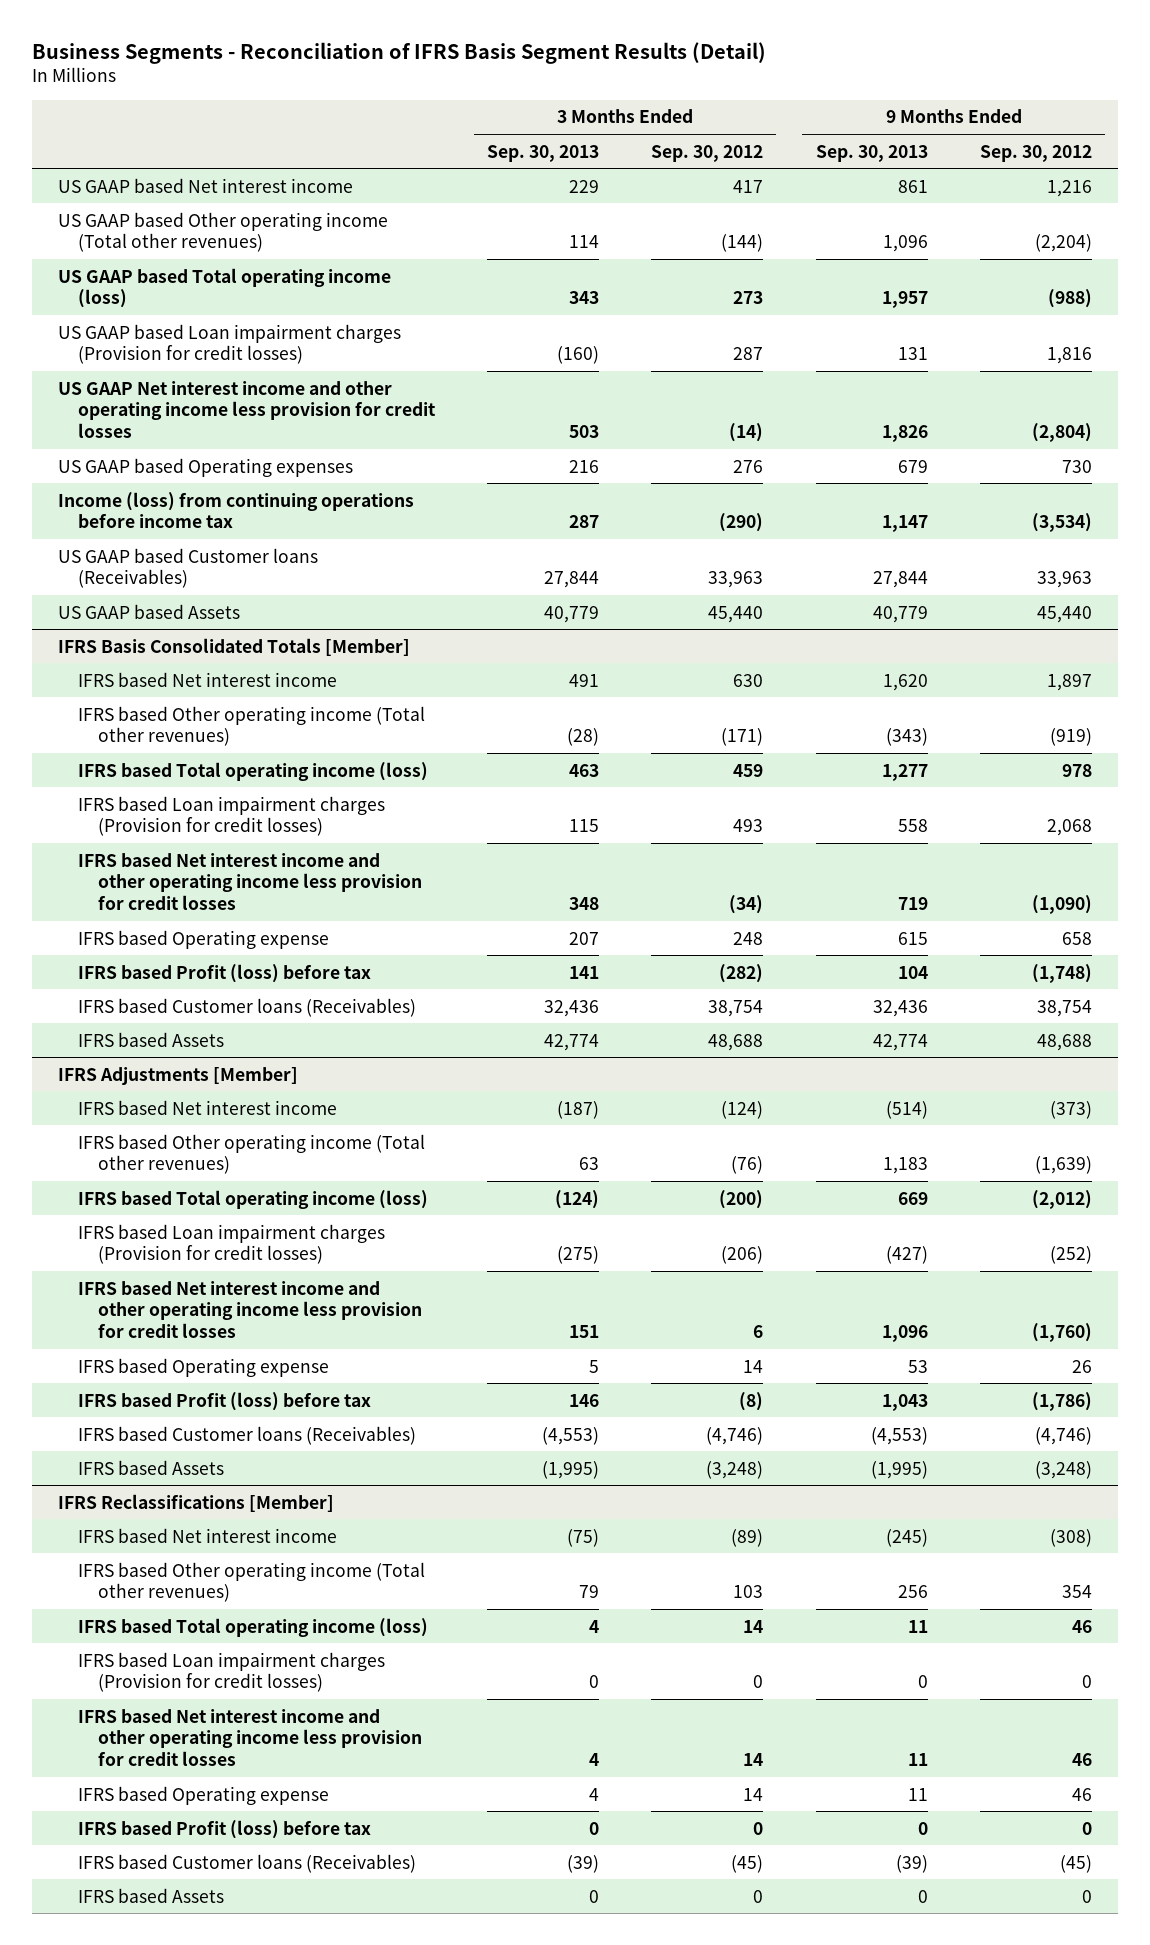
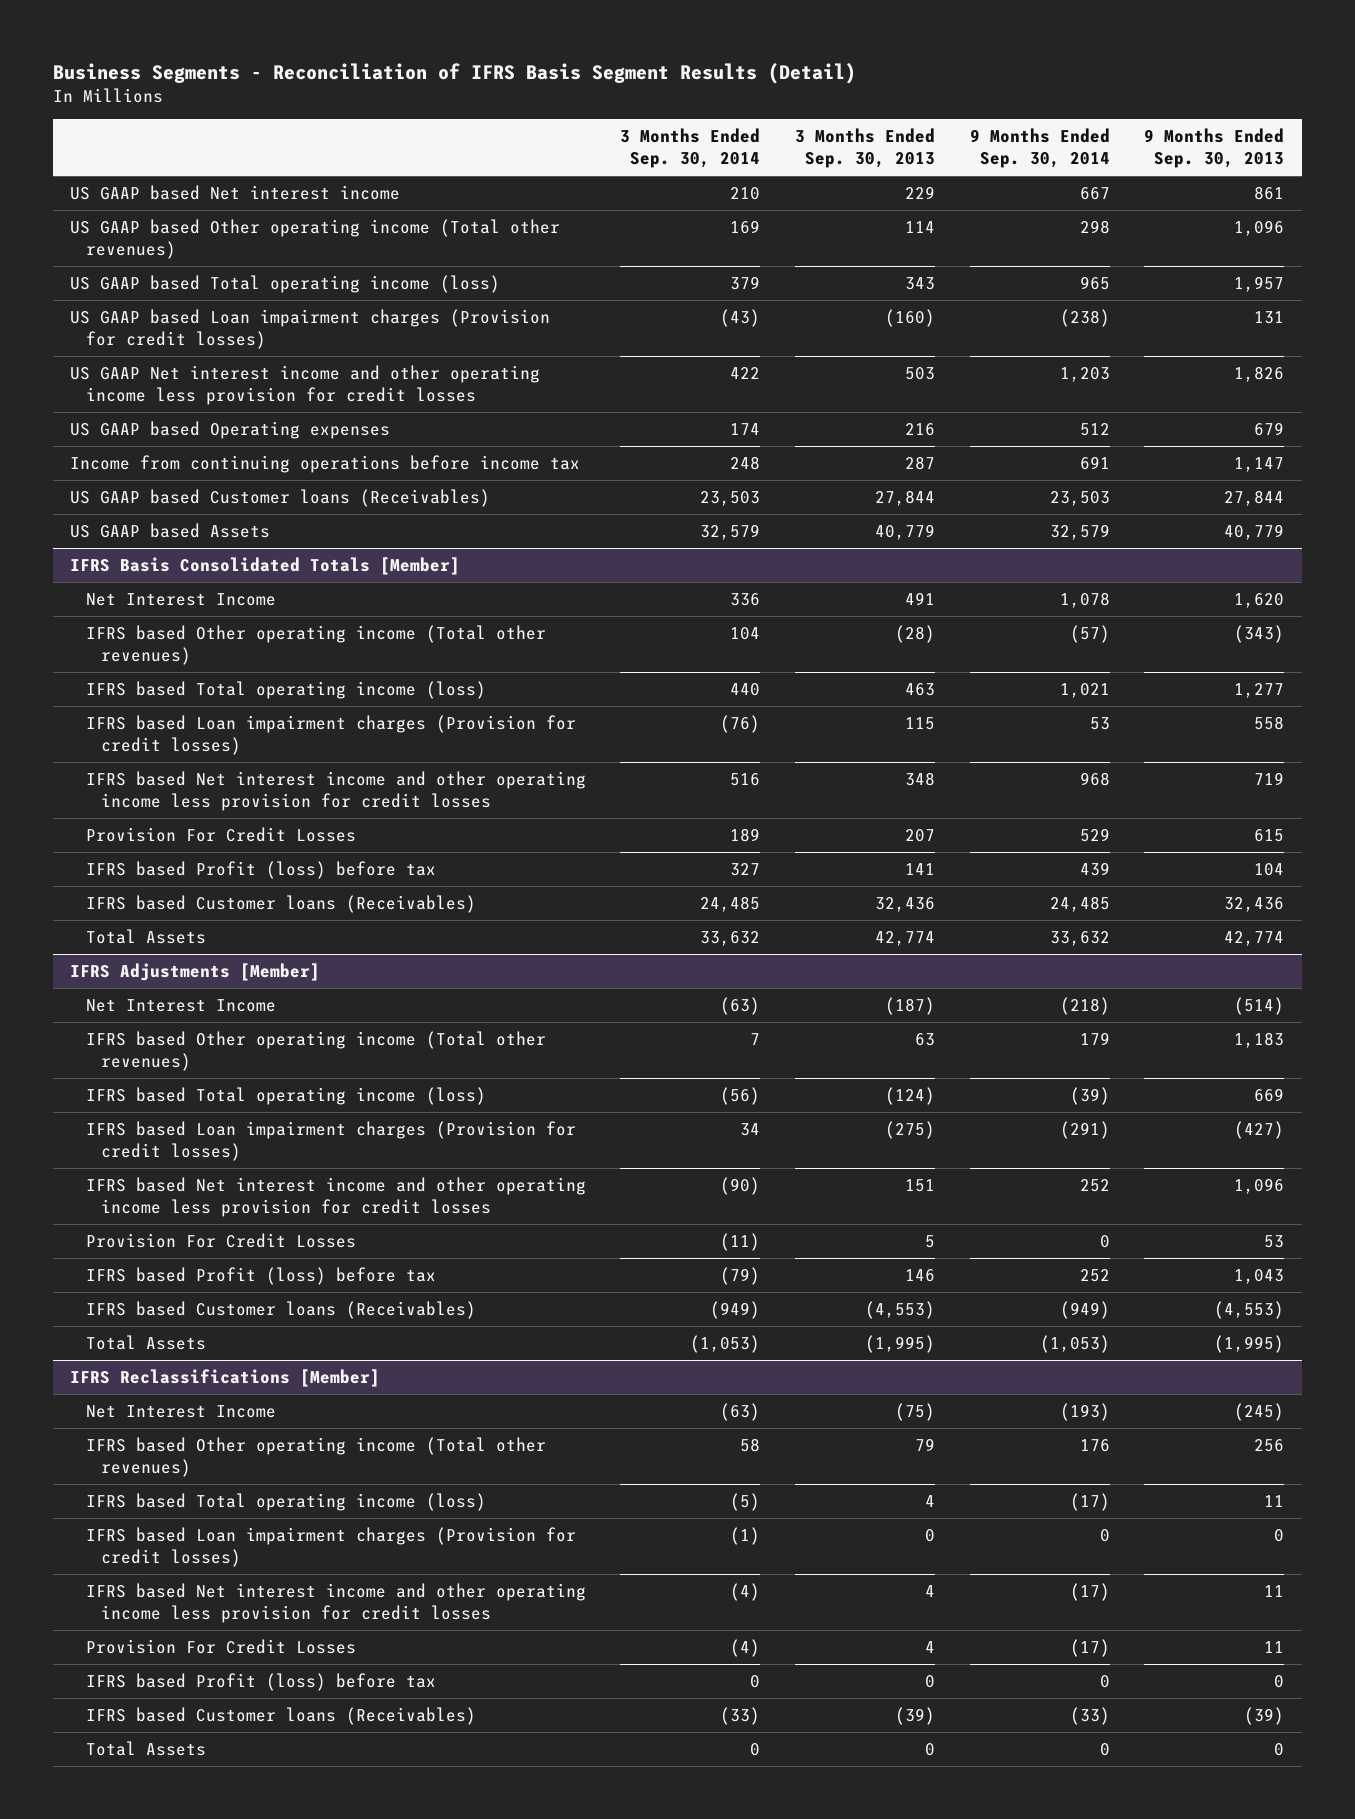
[651,144,764,162] Sep. 30, 2012 -> none
[979,144,1092,162] Sep. 30, 2012 -> none
none -> [620,128,761,169] 3 Months Ended Sep. 30, 2014
none -> [969,128,1110,169] 9 Months Ended Sep. 30, 2014
[57,491,414,529] Income (loss) from continuing operations before income tax -> [70,454,581,473] Income from continuing operations before income tax
[77,671,337,687] IFRS based Net interest income -> [85,592,276,606] Net Interest Income
[77,929,329,949] IFRS based Operating expense -> [85,826,356,842] Provision For Credit Losses
[77,1031,224,1047] IFRS based Assets -> [85,928,206,944] Total Assets
[77,1099,337,1115] IFRS based Net interest income -> [85,998,276,1012] Net Interest Income
[77,1357,329,1377] IFRS based Operating expense -> [85,1232,356,1248] Provision For Credit Losses
[77,1459,224,1475] IFRS based Assets -> [85,1334,206,1350] Total Assets
[77,1527,337,1543] IFRS based Net interest income -> [85,1404,276,1418] Net Interest Income
[77,1785,329,1805] IFRS based Operating expense -> [85,1638,356,1654] Provision For Credit Losses
[77,1887,224,1903] IFRS based Assets -> [85,1740,206,1756] Total Assets

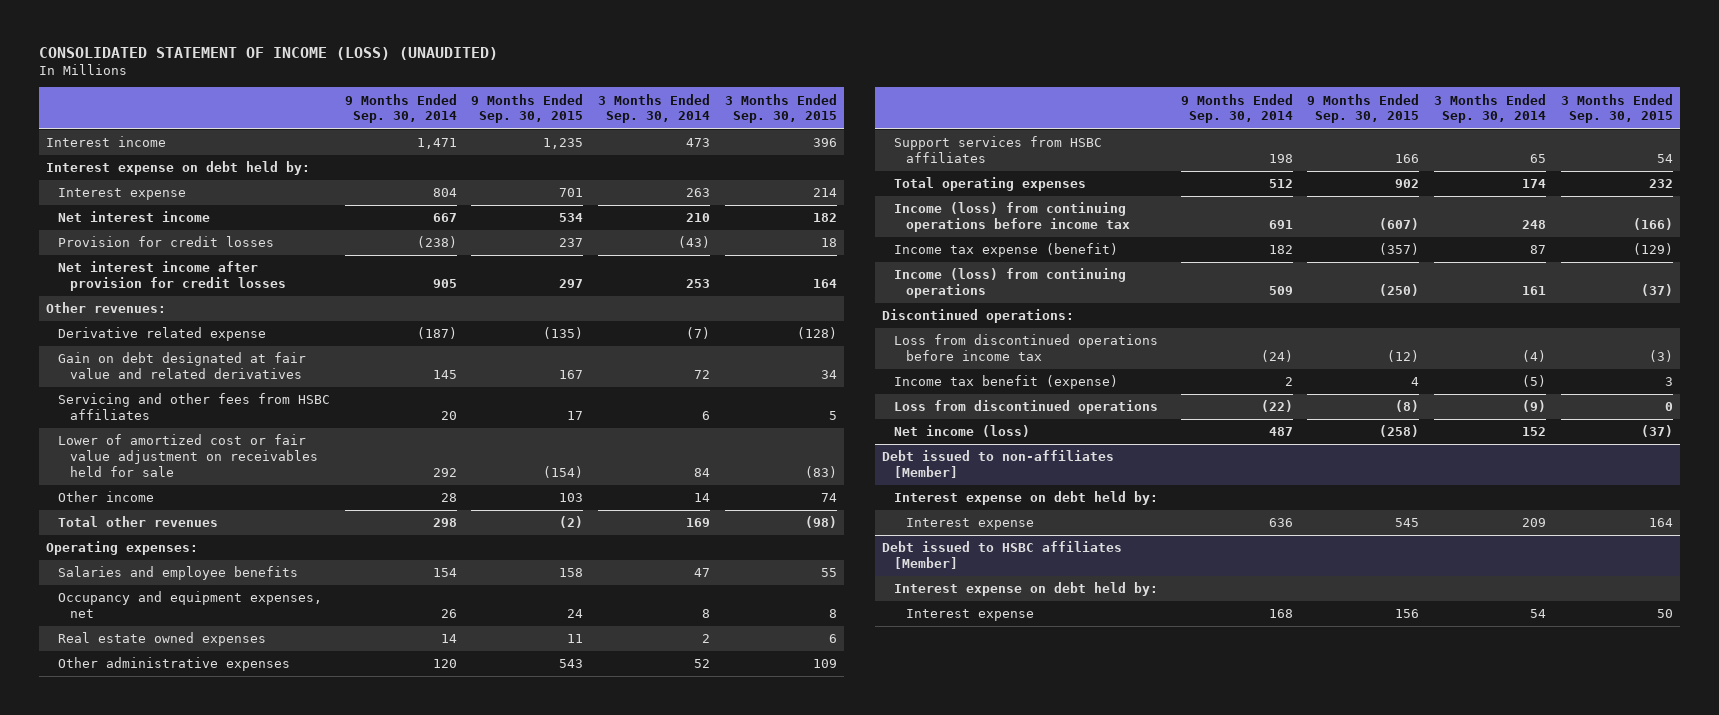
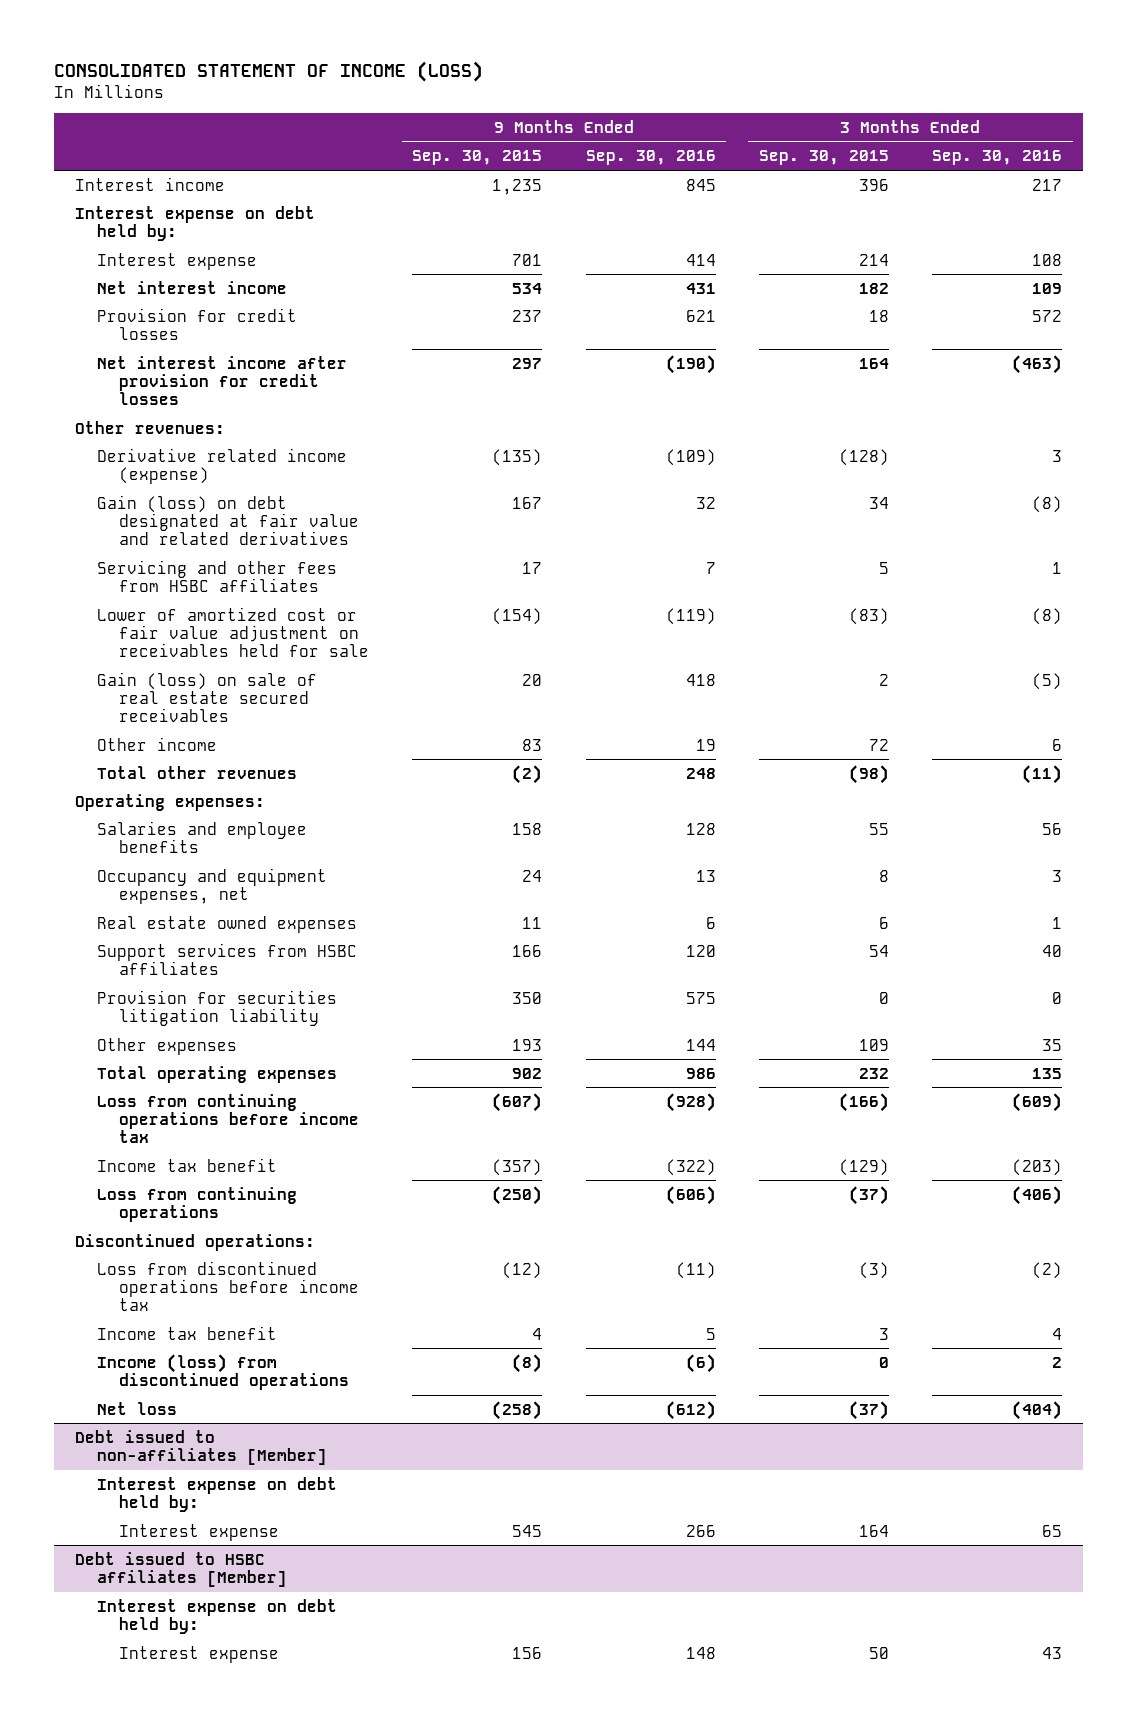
[38,47,498,61] CONSOLIDATED STATEMENT OF INCOME (LOSS) (UNAUDITED) -> [53,61,483,83] CONSOLIDATED STATEMENT OF INCOME (LOSS)
[344,93,457,124] 9 Months Ended Sep. 30, 2014 -> none
[597,93,710,124] 3 Months Ended Sep. 30, 2014 -> none
none -> [585,150,716,166] Sep. 30, 2016
none -> [931,150,1062,166] Sep. 30, 2016
[58,327,267,342] Derivative related expense -> [97,447,348,484] Derivative related income (expense)
[58,352,307,380] Gain on debt designated at fair value and related derivatives -> [97,494,360,546] Gain (loss) on debt designated at fair value and related derivatives
none -> [97,671,318,723] Gain (loss) on sale of real estate secured receivables
[559,493,584,503] 103 -> [522,738,543,751] 83
[820,493,837,503] 74 -> [868,738,889,751] 72
[58,657,291,672] Other administrative expenses -> none
none -> [97,989,338,1026] Provision for securities litigation liability
none -> [97,1037,238,1055] Other expenses
[894,202,1131,233] Income (loss) from continuing operations before income tax -> [97,1093,360,1144] Loss from continuing operations before income tax
[894,243,1119,258] Income tax expense (benefit) -> [97,1157,278,1172] Income tax benefit
[894,268,1127,299] Income (loss) from continuing operations -> [97,1186,298,1222] Loss from continuing operations
[894,375,1119,390] Income tax benefit (expense) -> [97,1325,278,1340] Income tax benefit
[894,400,1159,415] Loss from discontinued operations -> [97,1353,350,1390] Income (loss) from discontinued operations
[894,425,1031,438] Net income (loss) -> [97,1401,178,1415] Net loss

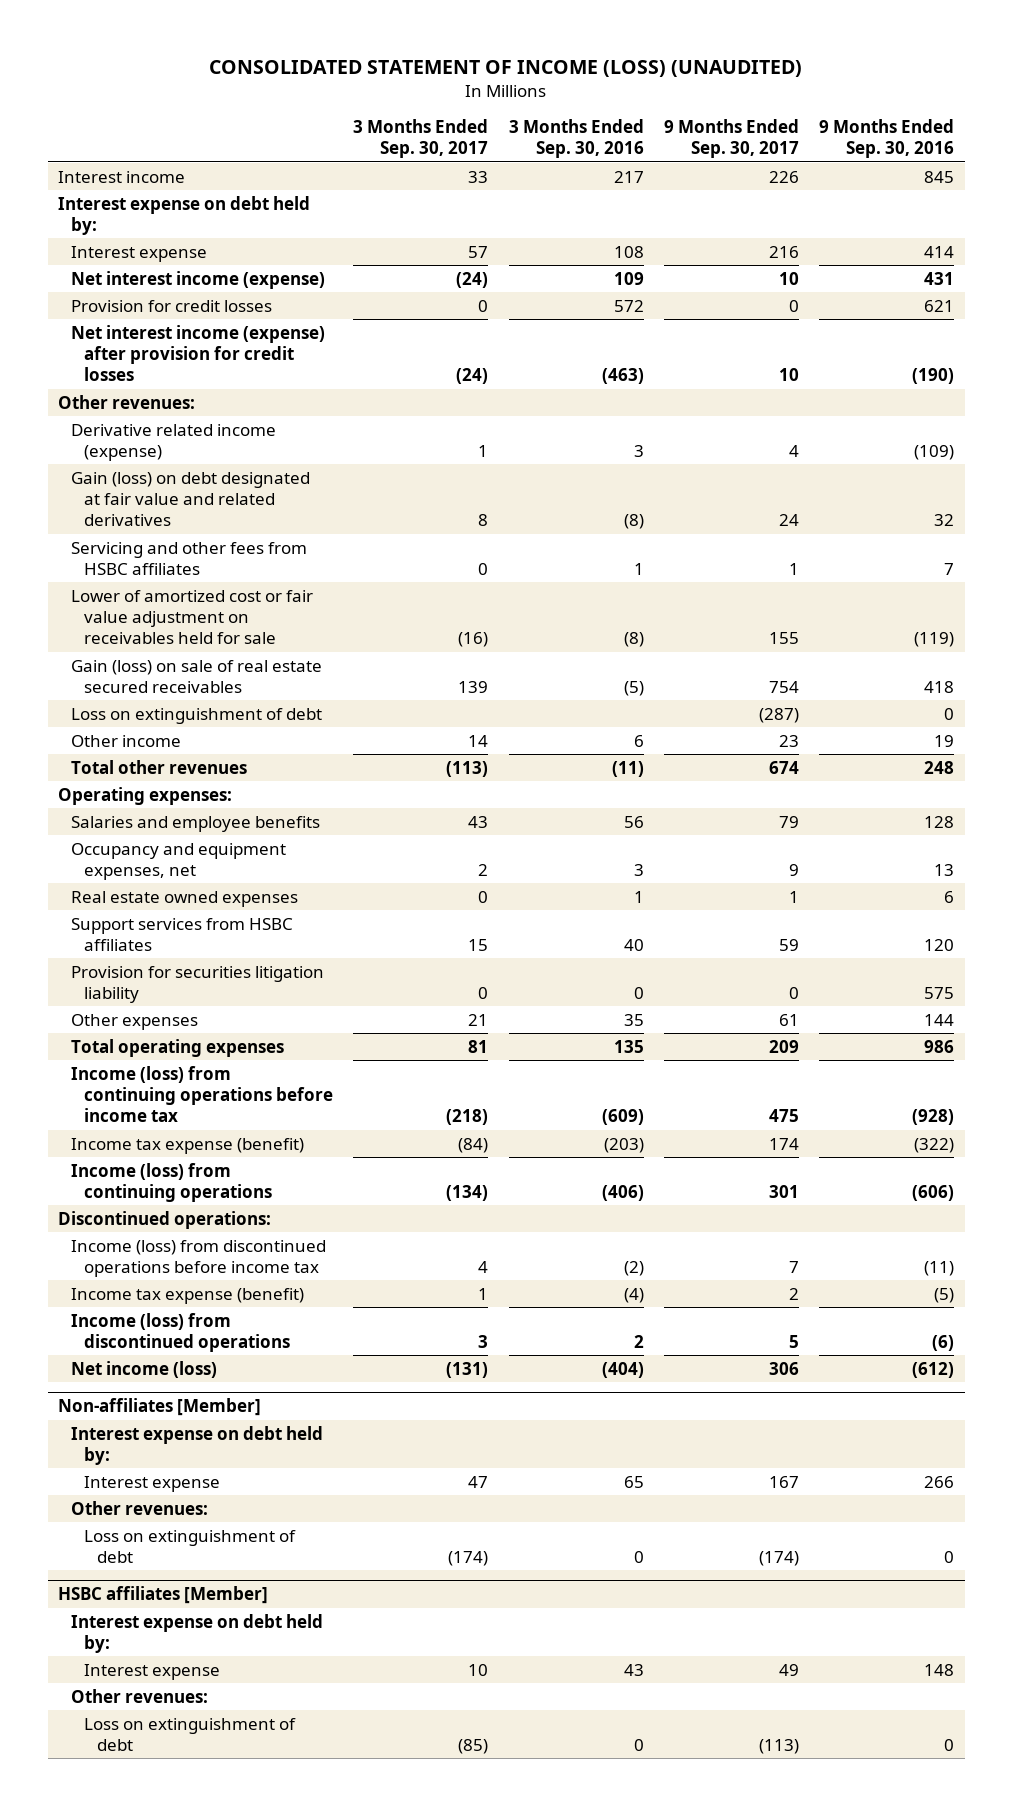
[53,61,483,83] CONSOLIDATED STATEMENT OF INCOME (LOSS) -> [209,59,803,77] CONSOLIDATED STATEMENT OF INCOME (LOSS) (UNAUDITED)
[412,150,543,166] Sep. 30, 2015 -> none
[758,150,889,166] Sep. 30, 2015 -> none
none -> [353,118,489,159] 3 Months Ended Sep. 30, 2017
none -> [664,118,800,159] 9 Months Ended Sep. 30, 2017
[97,280,288,294] Net interest income -> [71,270,326,289] Net interest income (expense)
[97,355,348,406] Net interest income after provision for credit losses -> [71,324,326,382] Net interest income (expense) after provision for credit losses
none -> [71,707,323,724] Loss on extinguishment of debt
[97,1093,360,1144] Loss from continuing operations before income tax -> [71,1065,333,1123] Income (loss) from continuing operations before income tax
[97,1157,278,1172] Income tax benefit -> [71,1137,305,1154] Income tax expense (benefit)
[97,1186,298,1222] Loss from continuing operations -> [71,1162,272,1202] Income (loss) from continuing operations
[97,1260,360,1312] Loss from discontinued operations before income tax -> [71,1239,327,1277] Income (loss) from discontinued operations before income tax
[97,1325,278,1340] Income tax benefit -> [71,1287,305,1304] Income tax expense (benefit)
[705,1327,716,1340] 5 -> [934,1287,955,1303] (5)
[1051,1327,1062,1340] 4 -> [623,1287,644,1303] (4)
[97,1401,178,1415] Net loss -> [71,1360,218,1378] Net income (loss)
[75,1429,328,1465] Debt issued to non-affiliates [Member] -> [58,1398,262,1417] Non-affiliates [Member]
none -> [71,1500,209,1515] Other revenues:
none -> [83,1529,296,1563] Loss on extinguishment of debt
[75,1551,288,1587] Debt issued to HSBC affiliates [Member] -> [58,1586,269,1605] HSBC affiliates [Member]
none -> [71,1688,209,1703] Other revenues:
none -> [83,1717,296,1751] Loss on extinguishment of debt

